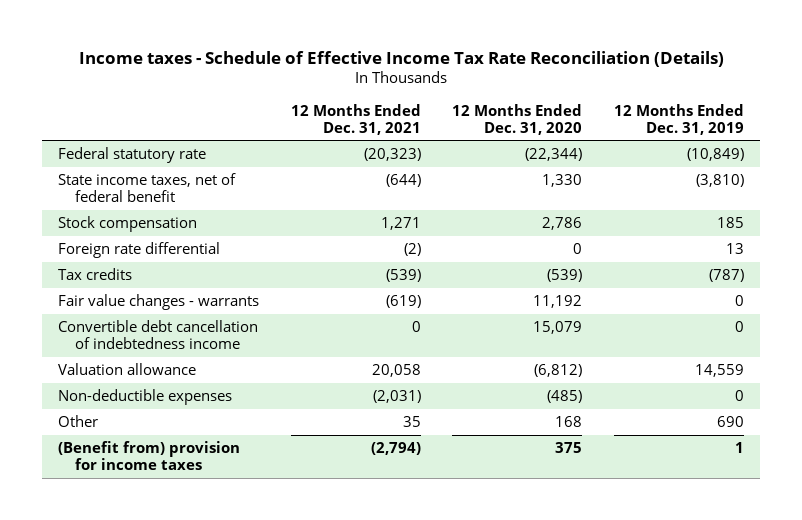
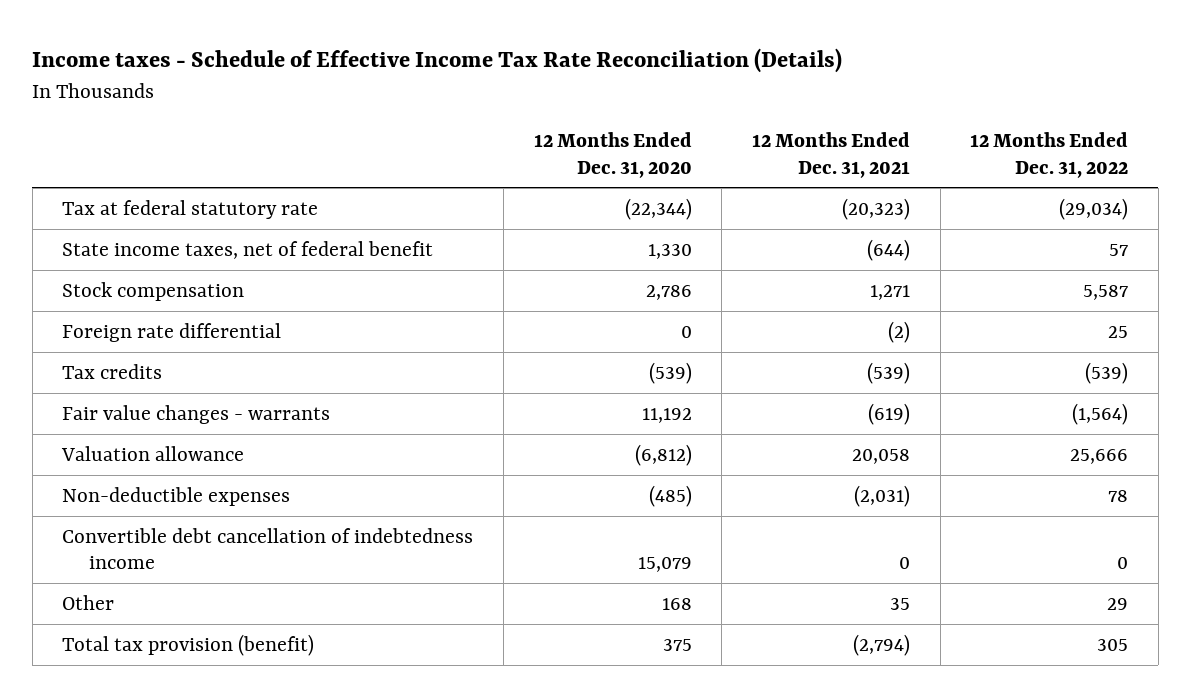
[614,103,745,135] 12 Months Ended Dec. 31, 2019 -> none
none -> [970,131,1129,178] 12 Months Ended Dec. 31, 2022
[57,146,206,163] Federal statutory rate -> [62,199,319,219] Tax at federal statutory rate
[57,319,258,349] Convertible debt cancellation of indebtedness income -> [62,527,474,570] Convertible debt cancellation of indebtedness income
[57,440,240,470] (Benefit from) provision for income taxes -> [62,633,315,656] Total tax provision (benefit)

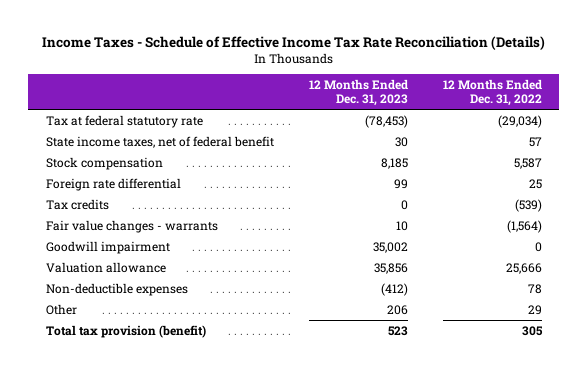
[32,48,843,74] Income taxes - Schedule of Effective Income Tax Rate Reconciliation (Details) -> [41,35,545,50] Income Taxes - Schedule of Effective Income Tax Rate Reconciliation (Details)
[533,131,692,178] 12 Months Ended Dec. 31, 2020 -> none
[751,131,910,178] 12 Months Ended Dec. 31, 2021 -> none
none -> [308,78,408,107] 12 Months Ended Dec. 31, 2023
none -> [45,240,170,254] Goodwill impairment
[62,527,474,570] Convertible debt cancellation of indebtedness income -> none

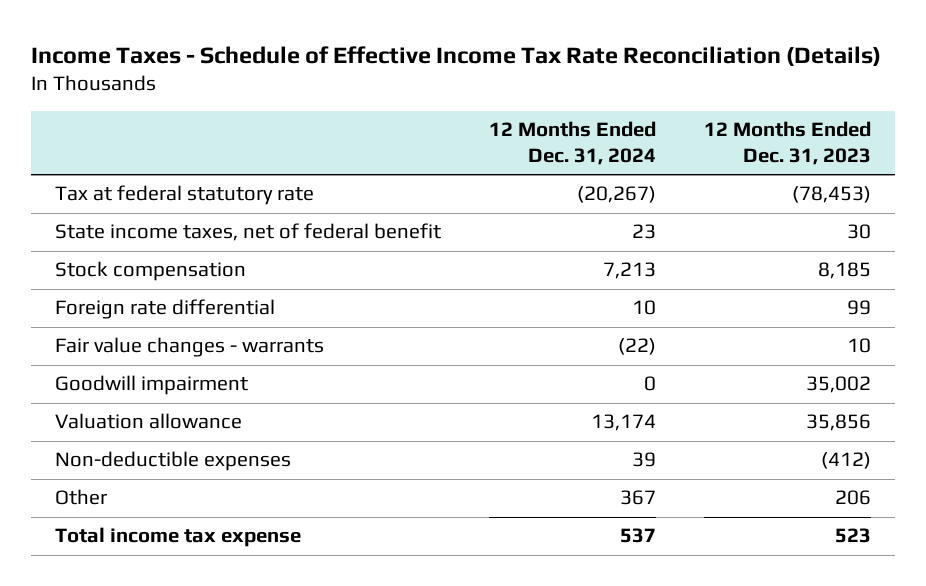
[442,78,542,107] 12 Months Ended Dec. 31, 2022 -> none
none -> [489,121,657,166] 12 Months Ended Dec. 31, 2024
[45,198,109,210] Tax credits -> none
[45,324,206,338] Total tax provision (benefit) -> [55,527,302,548] Total income tax expense

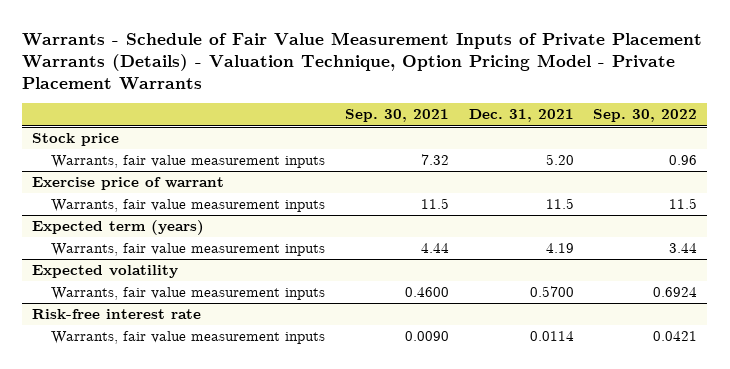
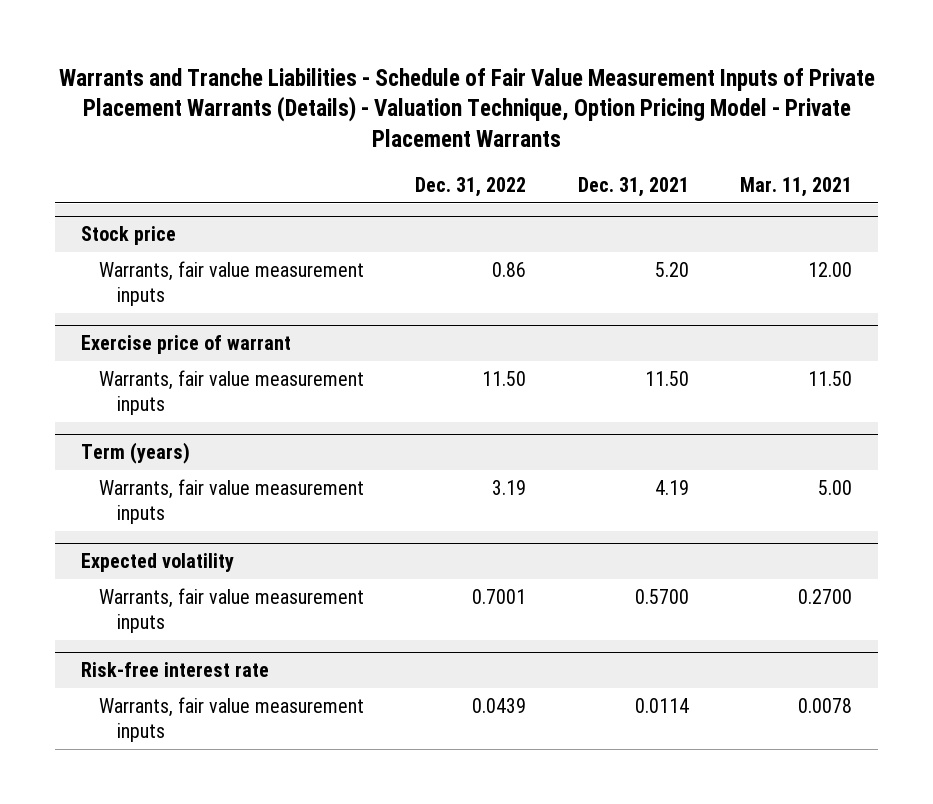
[22,31,703,91] Warrants - Schedule of Fair Value Measurement Inputs of Private Placement Warrants (Details) - Valuation Technique, Option Pricing Model - Private Placement Warrants -> [58,67,875,148] Warrants and Tranche Liabilities - Schedule of Fair Value Measurement Inputs of Private Placement Warrants (Details) - Valuation Technique, Option Pricing Model - Private Placement Warrants
[344,109,449,123] Sep. 30, 2021 -> none
[593,109,698,123] Sep. 30, 2022 -> none
none -> [415,176,527,197] Dec. 31, 2022
none -> [740,176,853,197] Mar. 11, 2021
[545,197,574,209] 11.5 -> [644,370,689,386] 11.50
[32,219,205,235] Expected term (years) -> [80,442,190,465] Term (years)

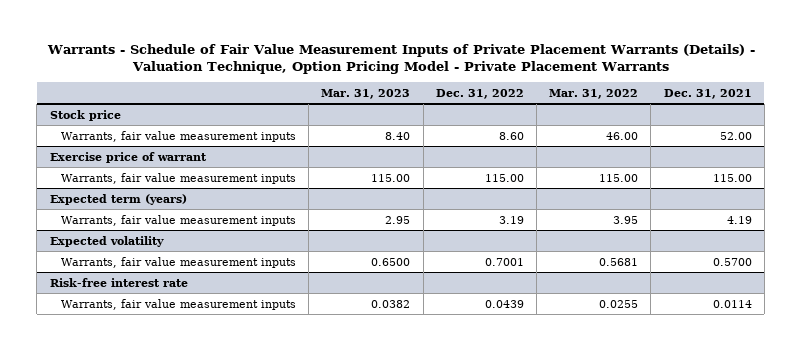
[58,67,875,148] Warrants and Tranche Liabilities - Schedule of Fair Value Measurement Inputs of Private Placement Warrants (Details) - Valuation Technique, Option Pricing Model - Private Placement Warrants -> [46,44,755,75] Warrants - Schedule of Fair Value Measurement Inputs of Private Placement Warrants (Details) - Valuation Technique, Option Pricing Model - Private Placement Warrants
[740,176,853,197] Mar. 11, 2021 -> none
none -> [321,88,411,99] Mar. 31, 2023
none -> [549,88,639,99] Mar. 31, 2022
[492,261,527,277] 0.86 -> [498,131,524,140] 8.60
[654,261,689,277] 5.20 -> [719,131,752,140] 52.00
[482,370,527,386] 11.50 -> [484,173,524,182] 115.00
[644,370,689,386] 11.50 -> [712,173,752,182] 115.00
[80,442,190,465] Term (years) -> [49,193,187,205] Expected term (years)

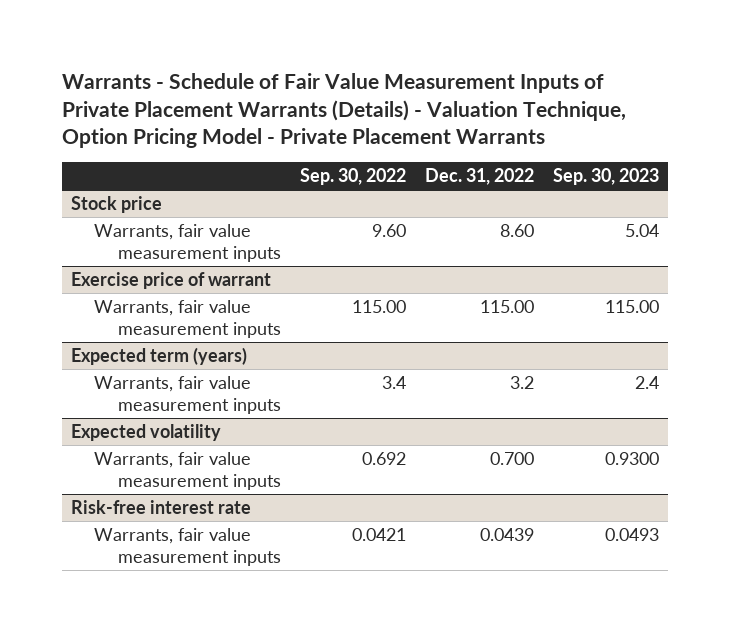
[321,88,411,99] Mar. 31, 2023 -> none
[549,88,639,99] Mar. 31, 2022 -> none
[663,88,752,99] Dec. 31, 2021 -> none
none -> [299,168,406,186] Sep. 30, 2022
none -> [552,168,659,186] Sep. 30, 2023
[498,215,524,224] 3.19 -> [509,375,534,389] 3.2
[484,257,524,266] 0.7001 -> [489,451,534,465] 0.700

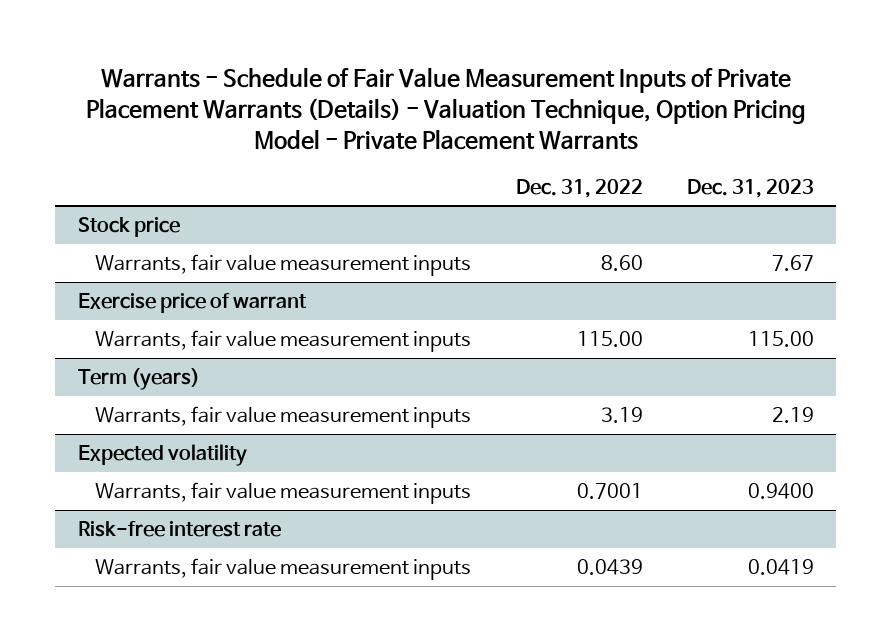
[299,168,406,186] Sep. 30, 2022 -> none
[552,168,659,186] Sep. 30, 2023 -> none
none -> [687,178,815,198] Dec. 31, 2023
[71,346,248,365] Expected term (years) -> [77,367,200,390] Term (years)
[509,375,534,389] 3.2 -> [600,406,643,423] 3.19
[489,451,534,465] 0.700 -> [576,482,643,499] 0.7001

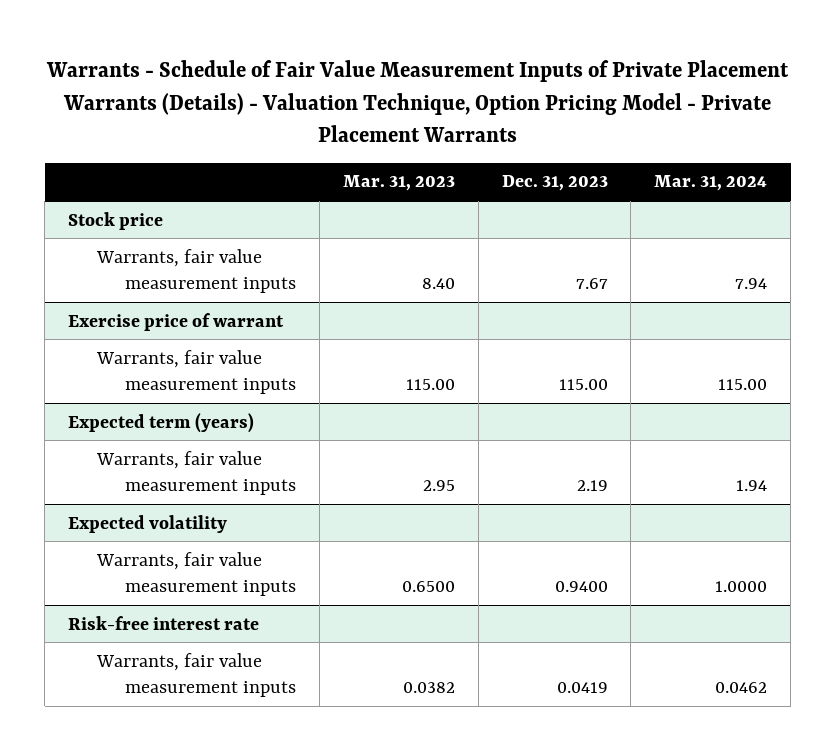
[515,178,643,198] Dec. 31, 2022 -> none
none -> [343,175,456,192] Mar. 31, 2023
none -> [654,175,768,192] Mar. 31, 2024
[77,367,200,390] Term (years) -> [68,412,255,433] Expected term (years)

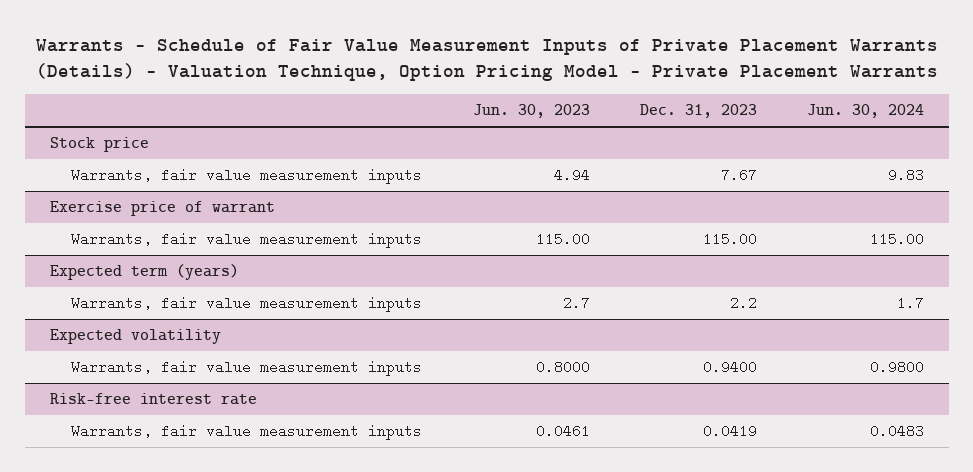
[343,175,456,192] Mar. 31, 2023 -> none
[654,175,768,192] Mar. 31, 2024 -> none
none -> [472,104,590,119] Jun. 30, 2023
none -> [806,104,924,119] Jun. 30, 2024
[576,480,608,492] 2.19 -> [729,296,757,311] 2.2

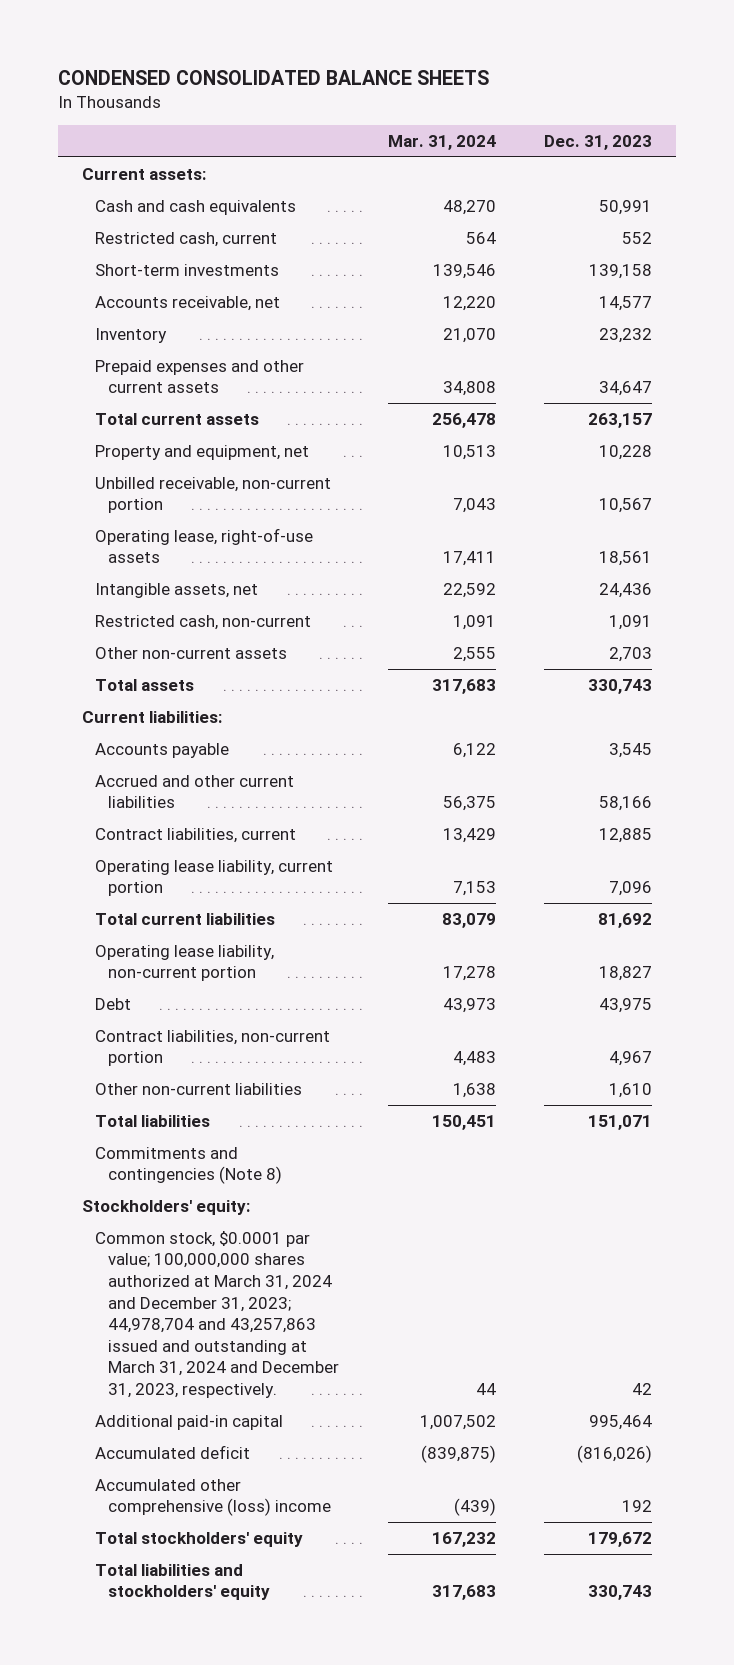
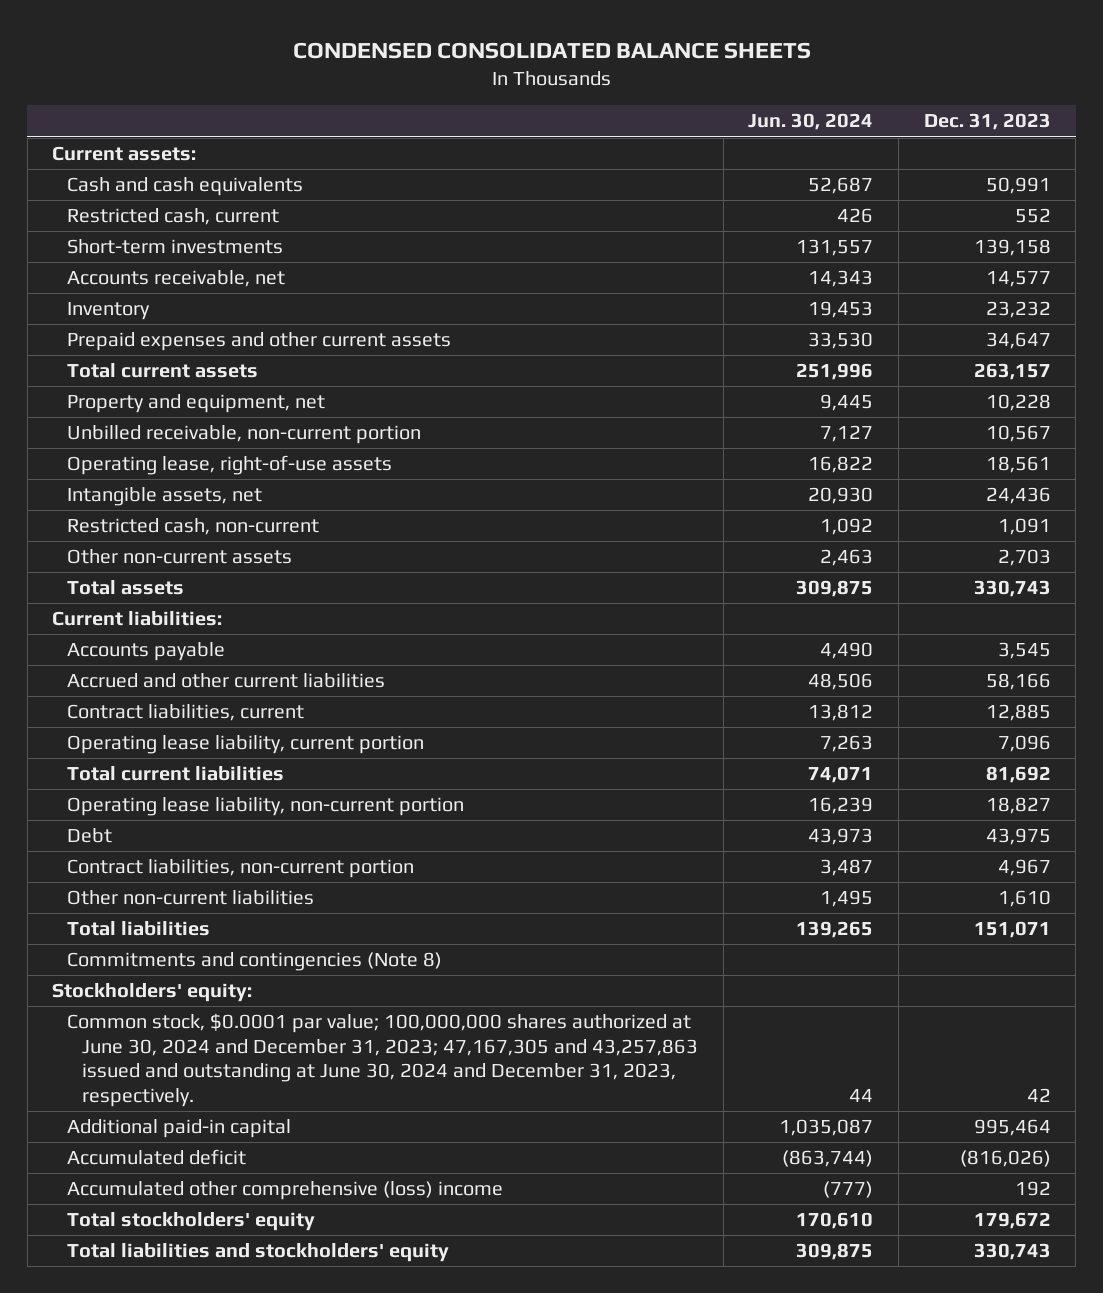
[387,135,496,151] Mar. 31, 2024 -> none
none -> [748,113,874,131] Jun. 30, 2024
[95,1230,340,1398] Common stock, $0.0001 par value; 100,000,000 shares authorized at March 31, 2024 and December 31, 2023; 44,978,704 and 43,257,863 issued and outstanding at March 31, 2024 and December 31, 2023, respectively. -> [67,1013,699,1107] Common stock, $0.0001 par value; 100,000,000 shares authorized at June 30, 2024 and December 31, 2023; 47,167,305 and 43,257,863 issued and outstanding at June 30, 2024 and December 31, 2023, respectively.

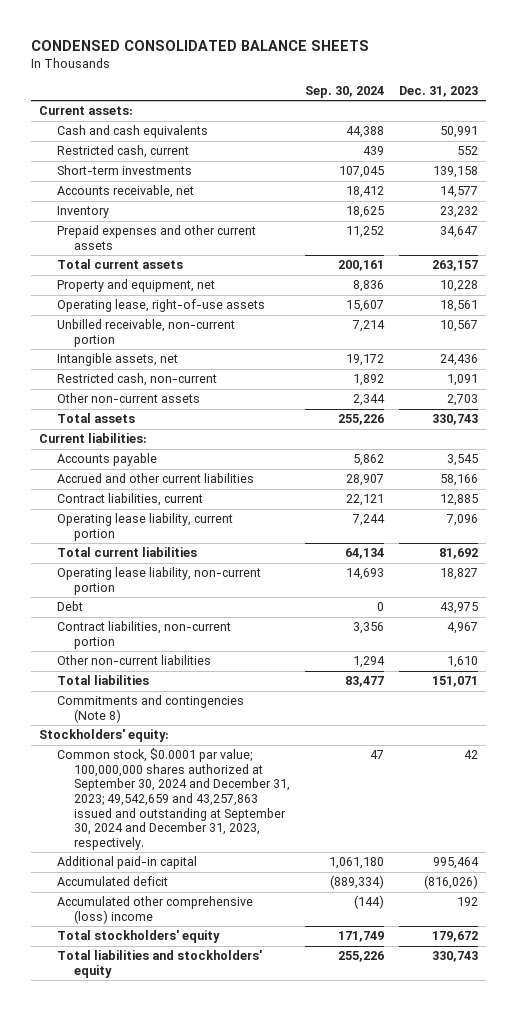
[748,113,874,131] Jun. 30, 2024 -> none
none -> [305,85,385,98] Sep. 30, 2024
[67,425,422,445] Unbilled receivable, non-current portion -> [56,319,235,347] Unbilled receivable, non-current portion
[67,1013,699,1107] Common stock, $0.0001 par value; 100,000,000 shares authorized at June 30, 2024 and December 31, 2023; 47,167,305 and 43,257,863 issued and outstanding at June 30, 2024 and December 31, 2023, respectively. -> [56,748,291,850] Common stock, $0.0001 par value; 100,000,000 shares authorized at September 30, 2024 and December 31, 2023; 49,542,659 and 43,257,863 issued and outstanding at September 30, 2024 and December 31, 2023, respectively.

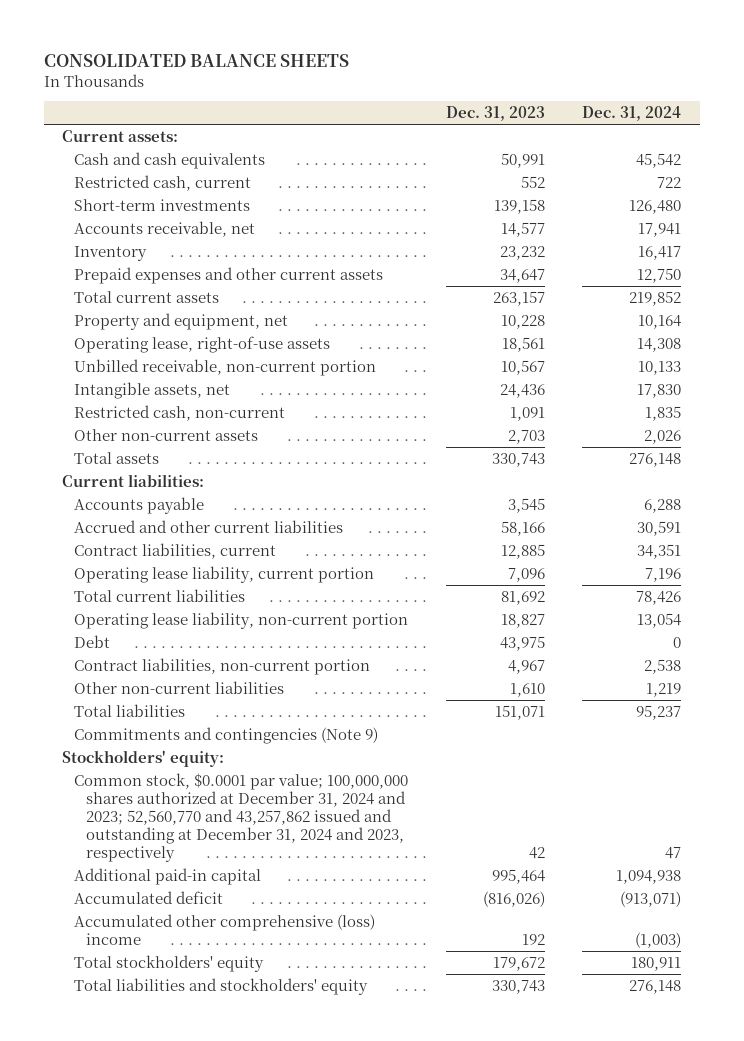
[31,39,370,51] CONDENSED CONSOLIDATED BALANCE SHEETS -> [43,53,349,67] CONSOLIDATED BALANCE SHEETS
[305,85,385,98] Sep. 30, 2024 -> none
none -> [582,106,682,122] Dec. 31, 2024
[56,695,244,723] Commitments and contingencies (Note 8) -> [74,726,379,744] Commitments and contingencies (Note 9)
[56,748,291,850] Common stock, $0.0001 par value; 100,000,000 shares authorized at September 30, 2024 and December 31, 2023; 49,542,659 and 43,257,863 issued and outstanding at September 30, 2024 and December 31, 2023, respectively. -> [74,772,409,863] Common stock, $0.0001 par value; 100,000,000 shares authorized at December 31, 2024 and 2023; 52,560,770 and 43,257,862 issued and outstanding at December 31, 2024 and 2023, respectively

